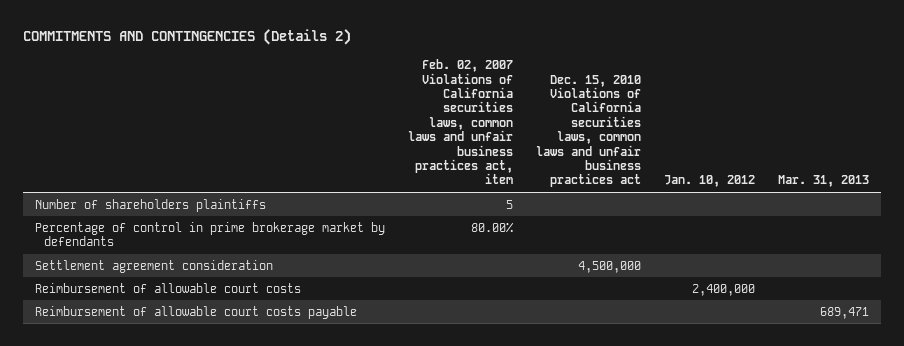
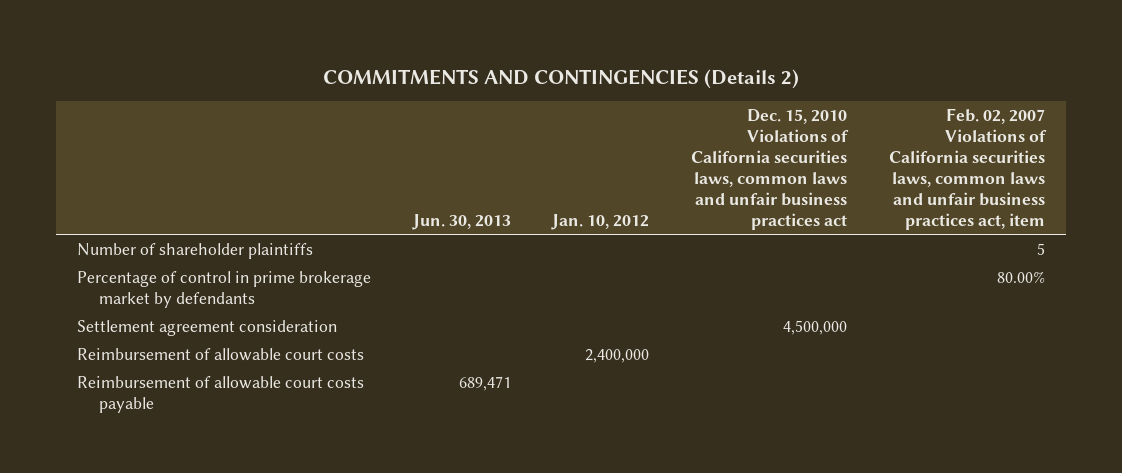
[778,175,870,188] Mar. 31, 2013 -> none
none -> [411,214,511,231] Jun. 30, 2013
[34,198,266,212] Number of shareholders plaintiffs -> [76,242,313,259] Number of shareholder plaintiffs

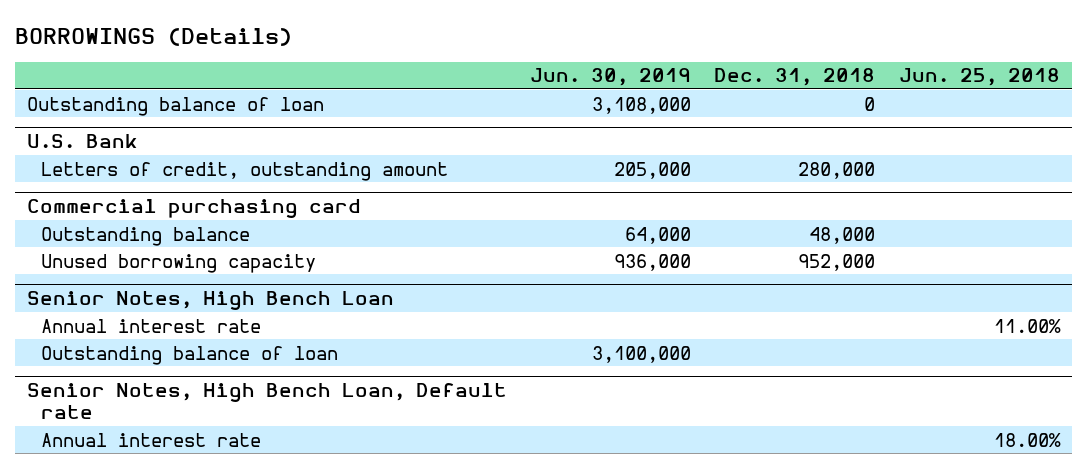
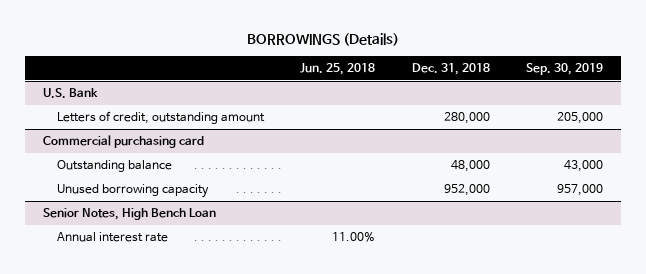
[530,68,692,87] Jun. 30, 2019 -> none
none -> [525,63,603,76] Sep. 30, 2019
[26,96,324,116] Outstanding balance of loan -> none
[40,345,338,365] Outstanding balance of loan -> none
[26,383,507,419] Senior Notes, High Bench Loan, Default rate -> none
[40,432,261,447] Annual interest rate -> none

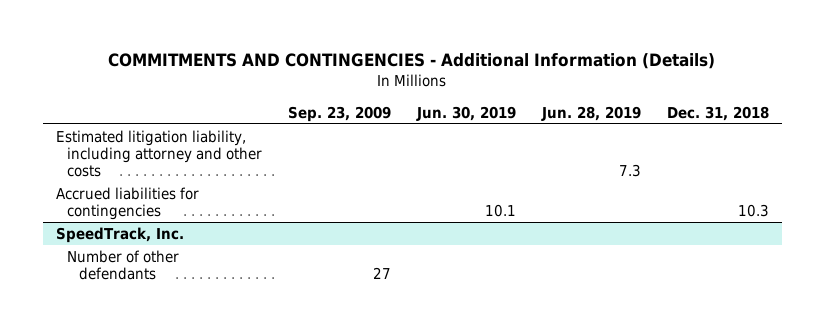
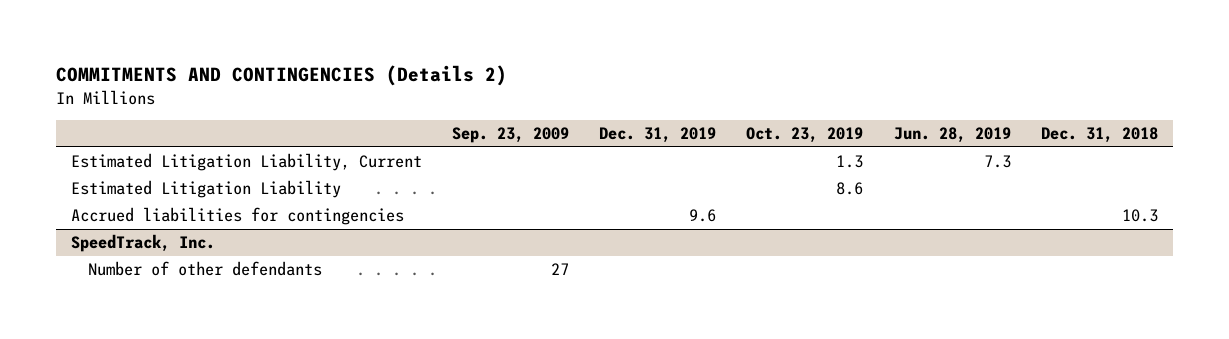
[108,53,716,70] COMMITMENTS AND CONTINGENCIES - Additional Information (Details) -> [56,65,508,87] COMMITMENTS AND CONTINGENCIES (Details 2)
[416,105,517,121] Jun. 30, 2019 -> none
none -> [599,127,717,144] Dec. 31, 2019
none -> [746,127,864,144] Oct. 23, 2019
[56,129,263,177] Estimated litigation liability, including attorney and other costs -> [71,153,423,172] Estimated Litigation Liability, Current
none -> [71,180,342,199] Estimated Litigation Liability

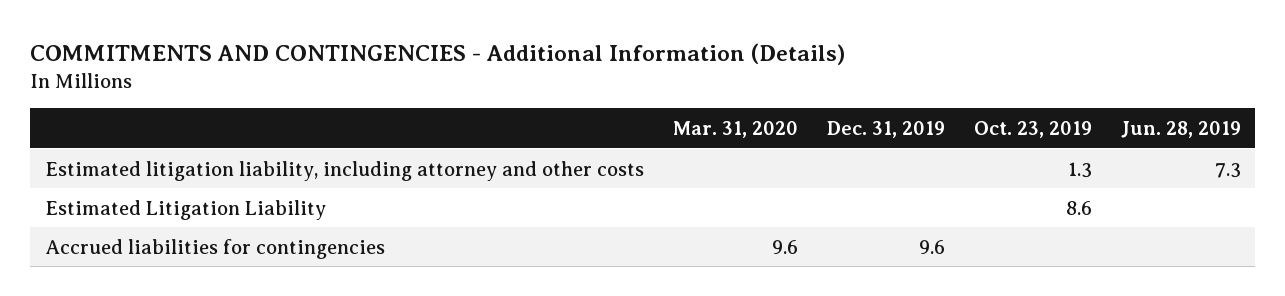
[56,65,508,87] COMMITMENTS AND CONTINGENCIES (Details 2) -> [30,43,846,66] COMMITMENTS AND CONTINGENCIES - Additional Information (Details)
[452,127,570,144] Sep. 23, 2009 -> none
[1040,127,1158,144] Dec. 31, 2018 -> none
none -> [672,121,798,139] Mar. 31, 2020
[71,153,423,172] Estimated Litigation Liability, Current -> [44,160,644,181] Estimated litigation liability, including attorney and other costs
[71,234,216,253] SpeedTrack, Inc. -> none
[87,261,322,277] Number of other defendants -> none

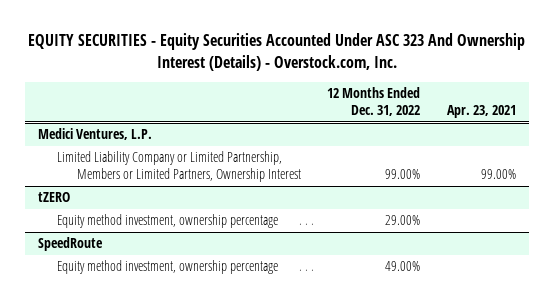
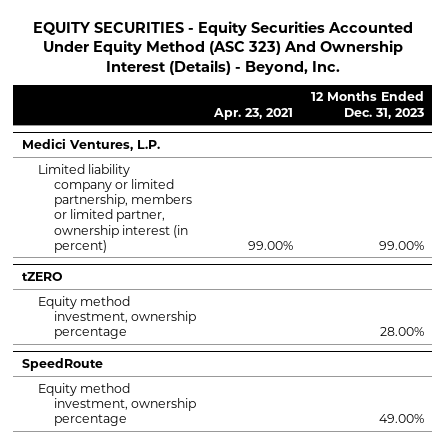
[27,33,525,71] EQUITY SECURITIES - Equity Securities Accounted Under ASC 323 And Ownership Interest (Details) - Overstock.com, Inc. -> [32,20,413,76] EQUITY SECURITIES - Equity Securities Accounted Under Equity Method (ASC 323) And Ownership Interest (Details) - Beyond, Inc.
[327,87,421,117] 12 Months Ended Dec. 31, 2022 -> none
none -> [310,91,424,119] 12 Months Ended Dec. 31, 2023
[57,151,301,183] Limited Liability Company or Limited Partnership, Members or Limited Partners, Ownership Interest -> [38,163,193,253] Limited liability company or limited partnership, members or limited partner, ownership interest (in percent)

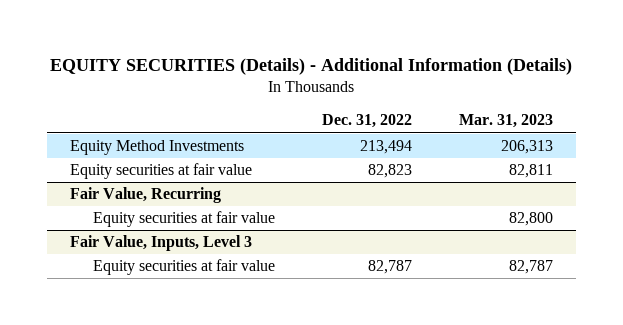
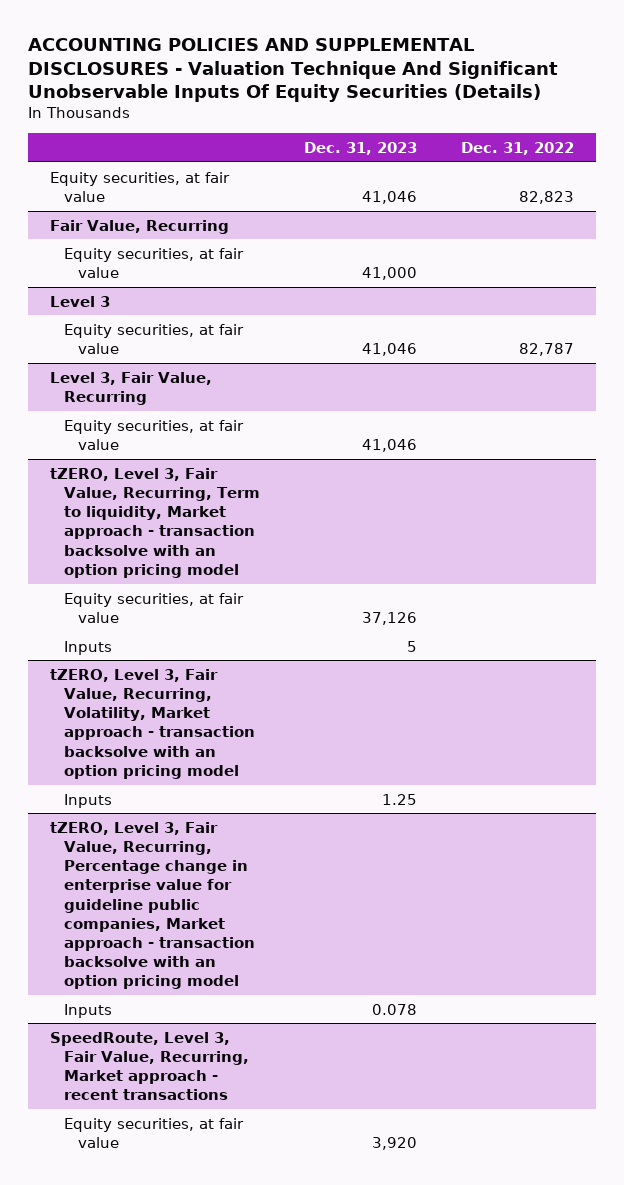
[50,58,573,76] EQUITY SECURITIES (Details) - Additional Information (Details) -> [27,38,558,103] ACCOUNTING POLICIES AND SUPPLEMENTAL DISCLOSURES - Valuation Technique And Significant Unobservable Inputs Of Equity Securities (Details)
[458,114,553,129] Mar. 31, 2023 -> none
none -> [304,142,418,156] Dec. 31, 2023
[70,140,245,156] Equity Method Investments -> none
[70,163,253,180] Equity securities at fair value -> [50,171,231,202] Equity securities, at fair value
[92,211,275,228] Equity securities at fair value -> [63,247,244,278] Equity securities, at fair value
[70,235,253,252] Fair Value, Inputs, Level 3 -> [50,295,111,307] Level 3
[92,259,275,276] Equity securities at fair value -> [63,323,244,354] Equity securities, at fair value
none -> [50,371,213,405] Level 3, Fair Value, Recurring
none -> [63,419,244,450] Equity securities, at fair value
none -> [50,467,260,578] tZERO, Level 3, Fair Value, Recurring, Term to liquidity, Market approach - transaction backsolve with an option pricing model
none -> [63,592,244,623] Equity securities, at fair value
none -> [63,640,112,655] Inputs
none -> [50,668,255,779] tZERO, Level 3, Fair Value, Recurring, Volatility, Market approach - transaction backsolve with an option pricing model
none -> [63,793,112,808] Inputs
none -> [50,821,255,990] tZERO, Level 3, Fair Value, Recurring, Percentage change in enterprise value for guideline public companies, Market approach - transaction backsolve with an option pricing model
none -> [63,1003,112,1018] Inputs
none -> [50,1031,249,1101] SpeedRoute, Level 3, Fair Value, Recurring, Market approach - recent transactions
none -> [63,1117,244,1148] Equity securities, at fair value

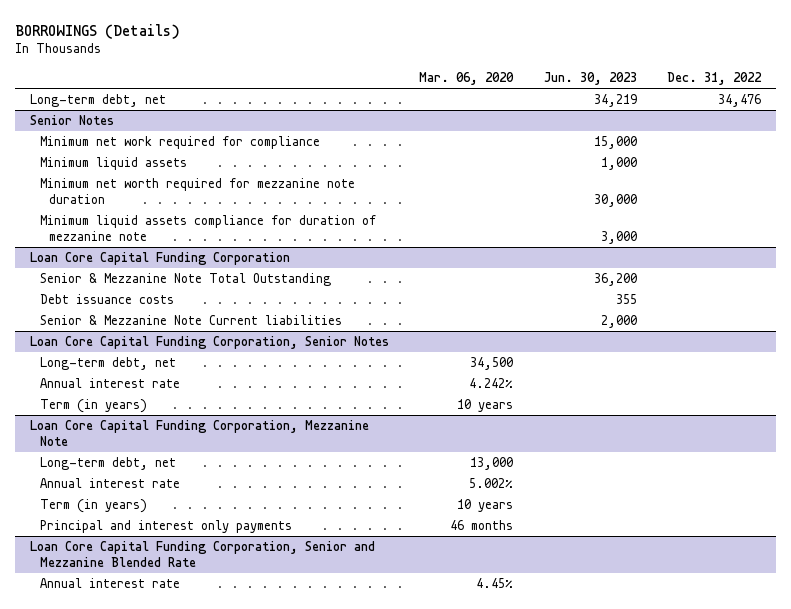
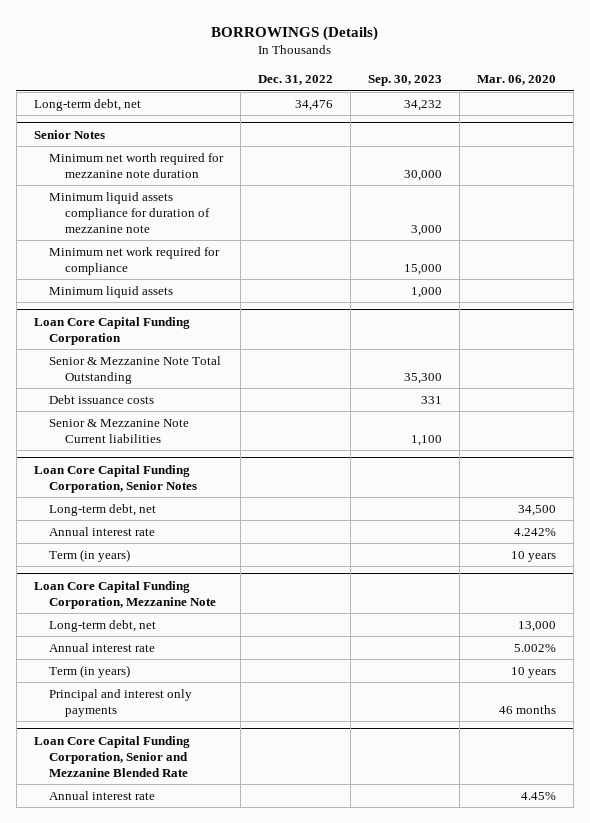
[543,71,637,85] Jun. 30, 2023 -> none
none -> [368,75,443,87] Sep. 30, 2023
[39,136,320,150] Minimum net work required for compliance -> [49,246,221,275] Minimum net work required for compliance
[39,157,187,171] Minimum liquid assets -> [49,285,174,298] Minimum liquid assets

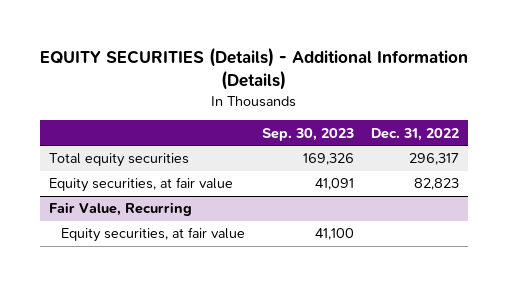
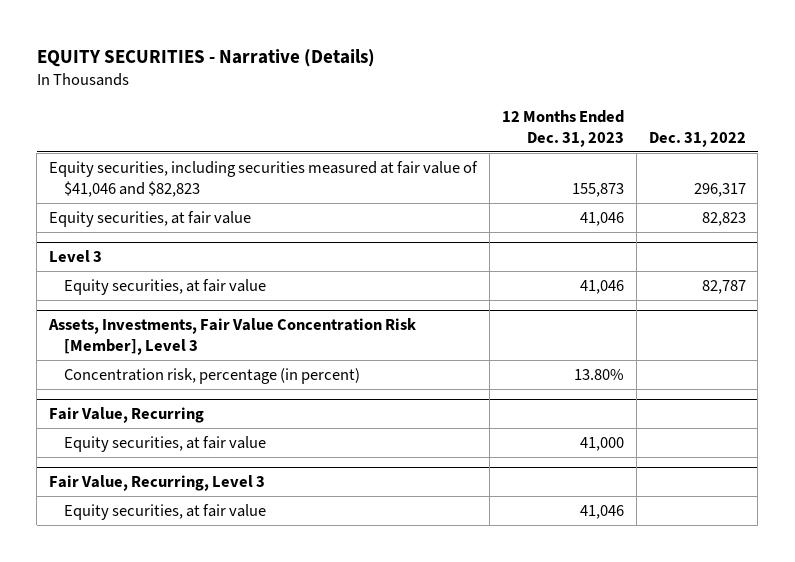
[40,46,469,90] EQUITY SECURITIES (Details) - Additional Information (Details) -> [36,48,375,67] EQUITY SECURITIES - Narrative (Details)
[262,127,355,141] Sep. 30, 2023 -> none
none -> [501,109,624,147] 12 Months Ended Dec. 31, 2023
[48,153,189,168] Total equity securities -> [49,160,479,197] Equity securities, including securities measured at fair value of $41,046 and $82,823
none -> [49,250,103,263] Level 3
none -> [64,278,267,295] Equity securities, at fair value
none -> [48,318,417,356] Assets, Investments, Fair Value Concentration Risk [Member], Level 3
none -> [64,367,361,384] Concentration risk, percentage (in percent)
none -> [49,475,266,492] Fair Value, Recurring, Level 3
none -> [64,503,267,520] Equity securities, at fair value

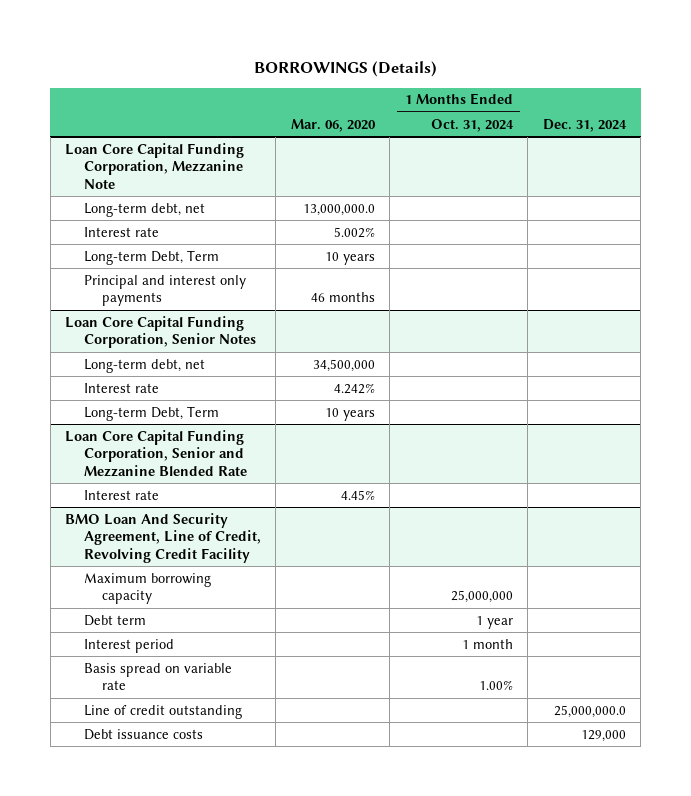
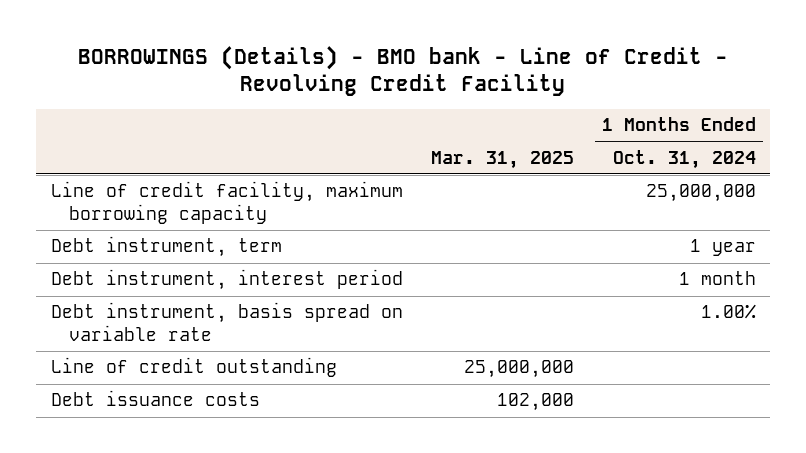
[253,61,437,78] BORROWINGS (Details) -> [78,45,729,97] BORROWINGS (Details) - BMO bank - Line of Credit - Revolving Credit Facility
[290,118,376,132] Mar. 06, 2020 -> none
[542,118,627,132] Dec. 31, 2024 -> none
none -> [430,150,574,169] Mar. 31, 2025
[65,142,245,189] Loan Core Capital Funding Corporation, Mezzanine Note -> none
[83,202,205,217] Long-term debt, net -> none
[83,226,159,237] Interest rate -> none
[83,249,219,265] Long-term Debt, Term -> none
[83,274,246,307] Principal and interest only payments -> none
[65,315,256,349] Loan Core Capital Funding Corporation, Senior Notes -> none
[83,358,205,373] Long-term debt, net -> none
[83,382,159,393] Interest rate -> none
[83,405,219,421] Long-term Debt, Term -> none
[65,429,247,477] Loan Core Capital Funding Corporation, Senior and Mezzanine Blended Rate -> none
[83,489,159,500] Interest rate -> none
[65,512,261,563] BMO Loan And Security Agreement, Line of Credit, Revolving Credit Facility -> none
[83,572,211,605] Maximum borrowing capacity -> none
[83,614,146,626] Debt term -> none
[83,638,174,653] Interest period -> none
[83,662,232,691] Basis spread on variable rate -> none
[83,704,242,719] Line of credit outstanding -> none
[83,728,203,740] Debt issuance costs -> none
none -> [50,181,403,225] Line of credit facility, maximum borrowing capacity
none -> [50,236,282,258] Debt instrument, term
none -> [50,269,403,291] Debt instrument, interest period
none -> [50,302,403,342] Debt instrument, basis spread on variable rate
none -> [50,357,337,378] Line of credit outstanding
none -> [50,390,260,407] Debt issuance costs

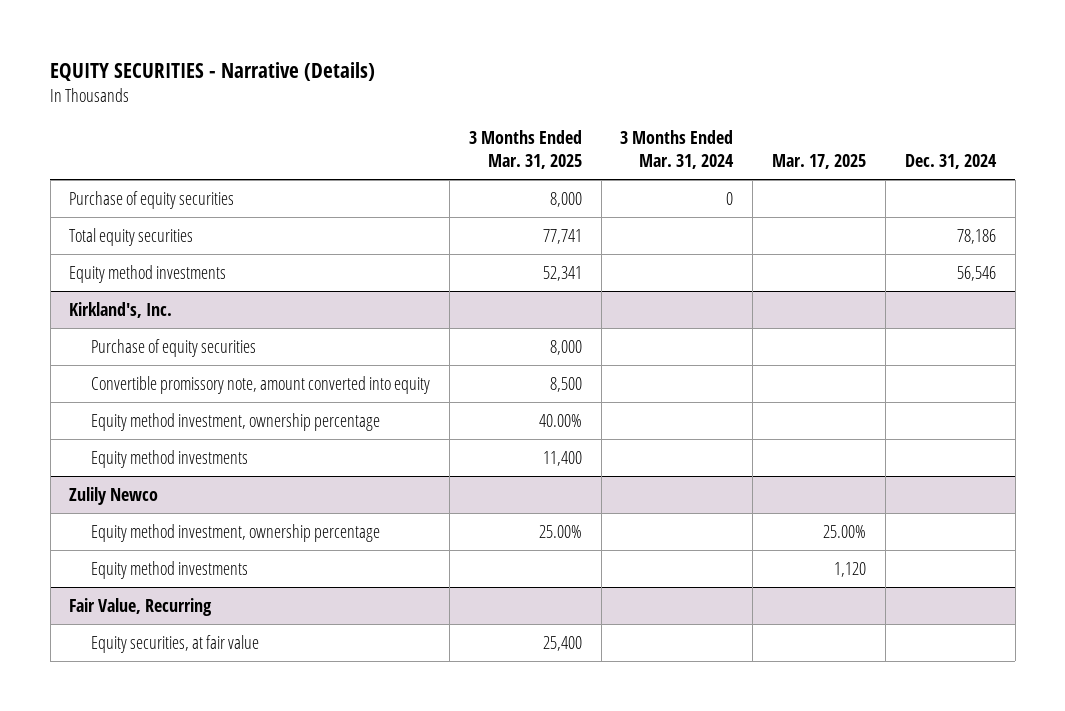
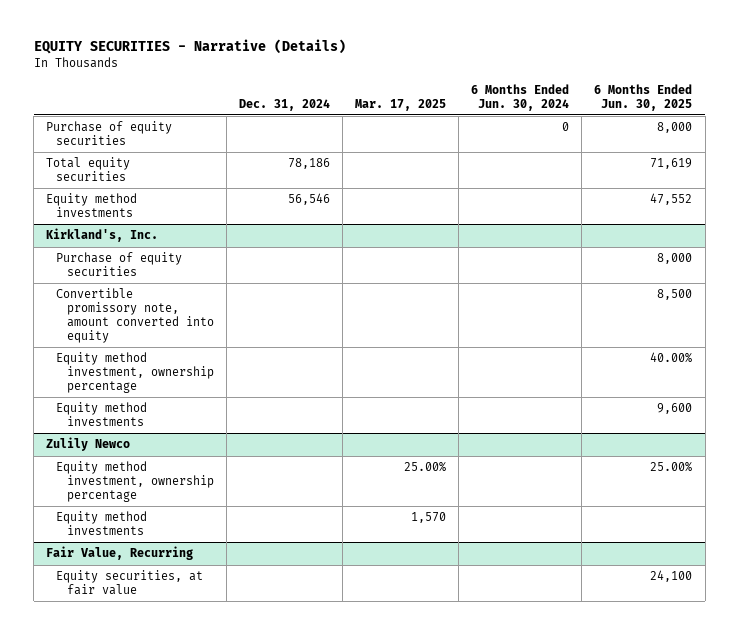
[468,130,582,170] 3 Months Ended Mar. 31, 2025 -> none
[620,130,735,170] 3 Months Ended Mar. 31, 2024 -> none
none -> [471,83,570,111] 6 Months Ended Jun. 30, 2024
none -> [594,83,693,111] 6 Months Ended Jun. 30, 2025
[834,561,867,577] 1,120 -> [410,512,446,524] 1,570

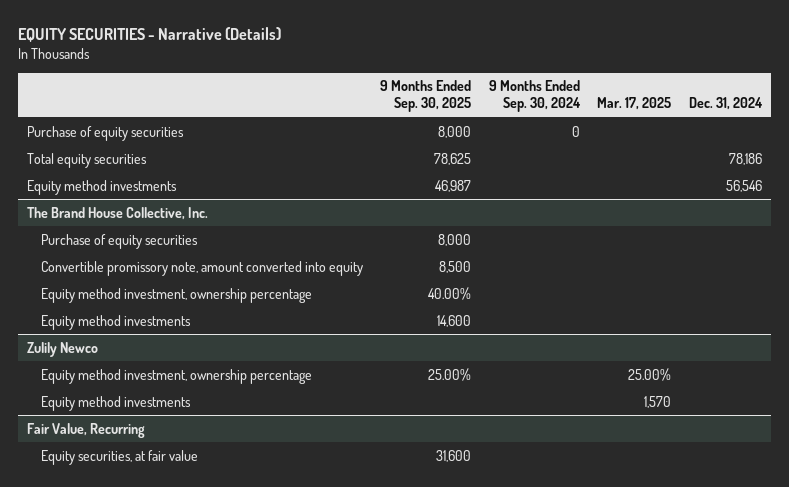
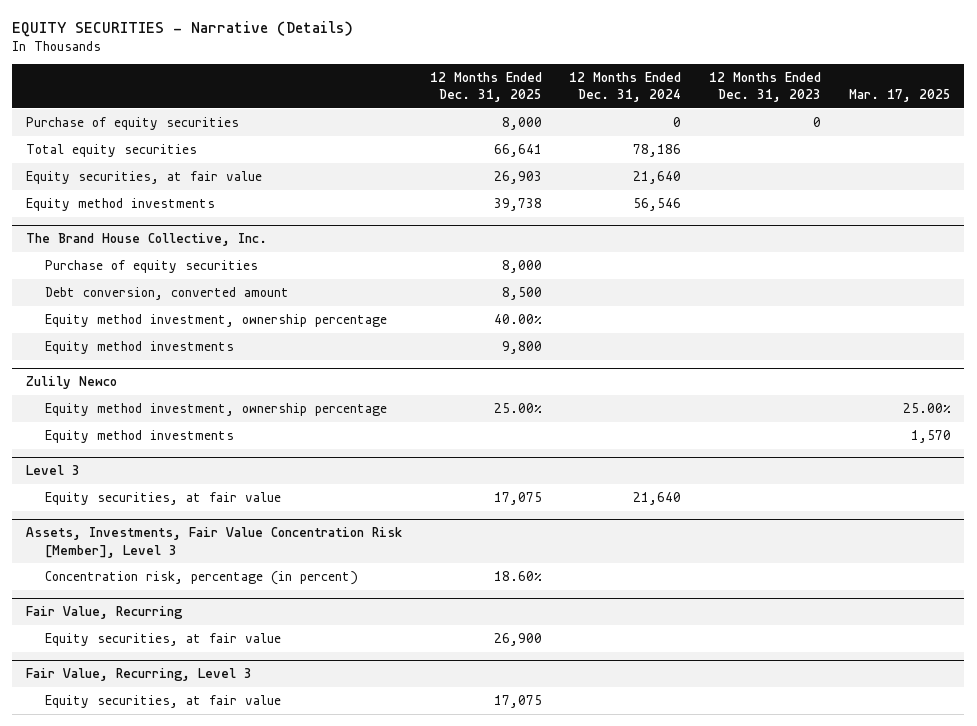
[380,80,472,113] 9 Months Ended Sep. 30, 2025 -> none
[488,80,581,113] 9 Months Ended Sep. 30, 2024 -> none
[688,97,763,111] Dec. 31, 2024 -> none
none -> [429,71,542,103] 12 Months Ended Dec. 31, 2025
none -> [569,71,682,103] 12 Months Ended Dec. 31, 2024
none -> [708,71,821,103] 12 Months Ended Dec. 31, 2023
none -> [26,170,263,184] Equity securities, at fair value
[40,260,363,276] Convertible promissory note, amount converted into equity -> [45,286,290,300] Debt conversion, converted amount
none -> [26,465,81,476] Level 3
none -> [45,491,282,505] Equity securities, at fair value
none -> [26,527,403,558] Assets, Investments, Fair Value Concentration Risk [Member], Level 3
none -> [45,570,359,585] Concentration risk, percentage (in percent)
none -> [26,668,253,682] Fair Value, Recurring, Level 3
none -> [45,694,282,708] Equity securities, at fair value

